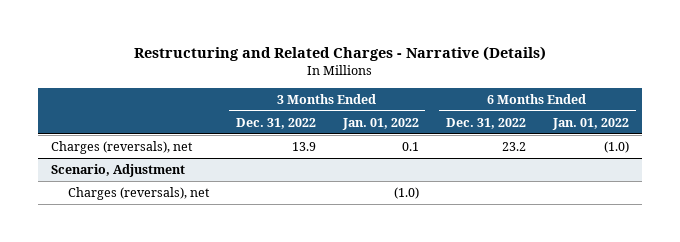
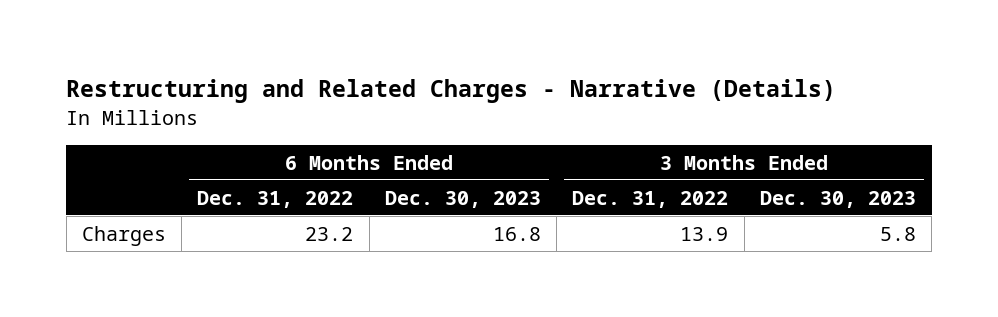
[341,117,419,130] Jan. 01, 2022 -> none
[551,117,629,130] Jan. 01, 2022 -> none
none -> [384,190,541,208] Dec. 30, 2023
none -> [759,190,916,208] Dec. 30, 2023
[51,164,186,178] Scenario, Adjustment -> none
[67,187,210,201] Charges (reversals), net -> none
[51,141,194,155] Charges (reversals), net -> [81,225,166,246] Charges

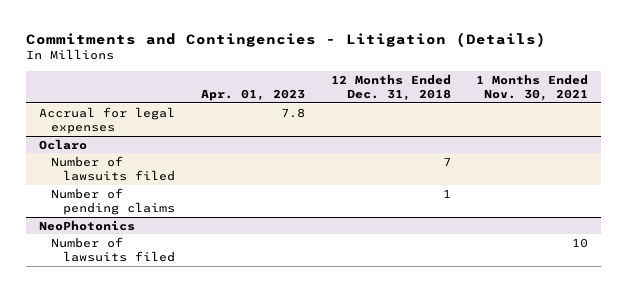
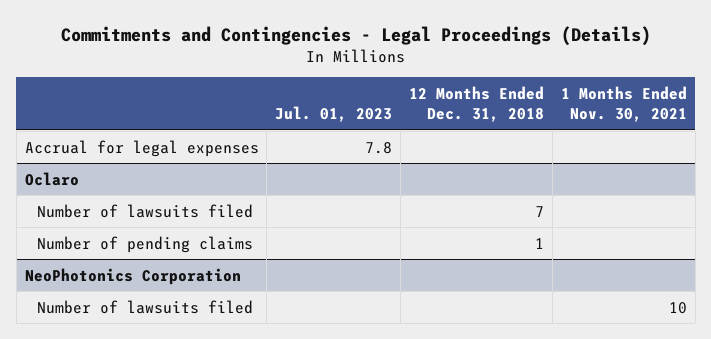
[25,31,546,47] Commitments and Contingencies - Litigation (Details) -> [60,25,651,46] Commitments and Contingencies - Legal Proceedings (Details)
[200,89,305,102] Apr. 01, 2023 -> none
none -> [275,106,393,123] Jul. 01, 2023
[38,219,135,231] NeoPhotonics -> [24,267,241,285] NeoPhotonics Corporation

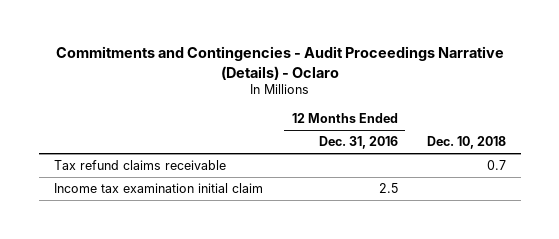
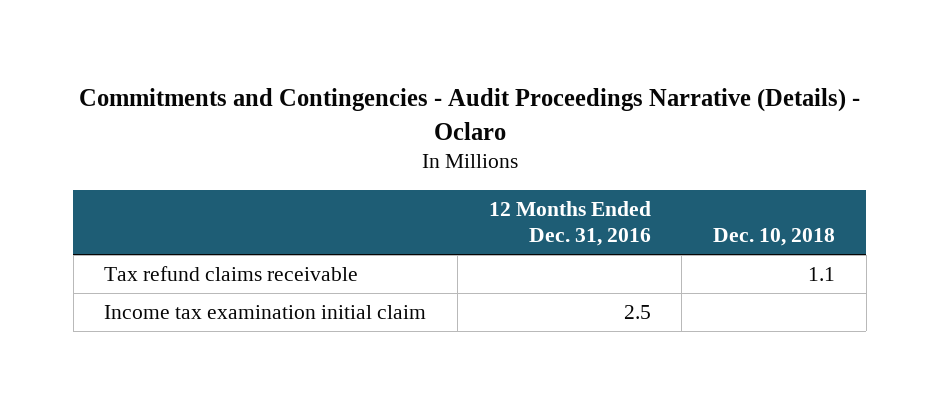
[486,160,506,171] 0.7 -> [807,267,835,282] 1.1

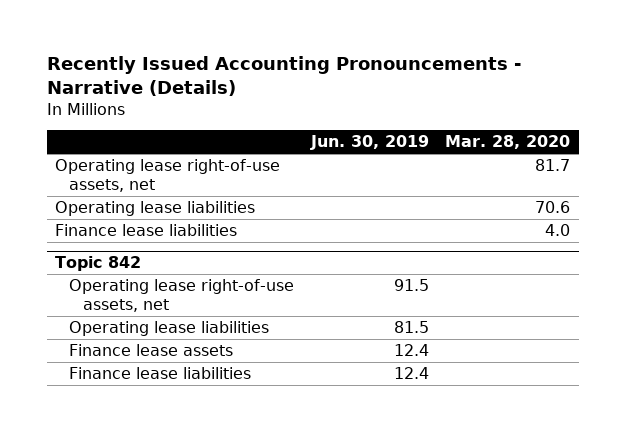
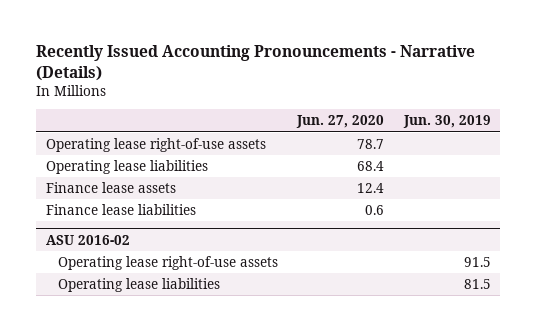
[445,135,571,150] Mar. 28, 2020 -> none
none -> [296,115,385,129] Jun. 27, 2020
[54,159,280,192] Operating lease right-of-use assets, net -> [45,138,266,153] Operating lease right-of-use assets
none -> [45,182,176,194] Finance lease assets
[54,256,141,272] Topic 842 -> [45,234,130,245] ASU 2016-02
[68,279,294,312] Operating lease right-of-use assets, net -> [58,256,279,271] Operating lease right-of-use assets
[68,344,233,357] Finance lease assets -> none
[68,367,251,380] Finance lease liabilities -> none

